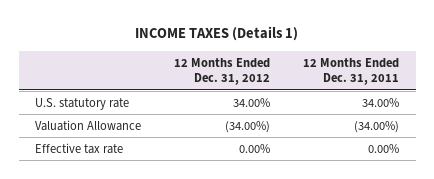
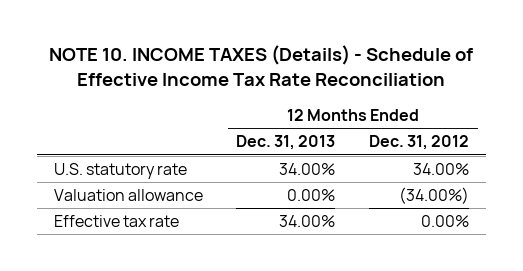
[135,26,299,42] INCOME TAXES (Details 1) -> [49,45,474,86] NOTE 10. INCOME TAXES (Details) - Schedule of Effective Income Tax Rate Reconciliation
[303,57,400,86] 12 Months Ended Dec. 31, 2011 -> none
none -> [236,135,336,151] Dec. 31, 2013
[35,119,142,131] Valuation Allowance -> [53,188,203,201] Valuation allowance

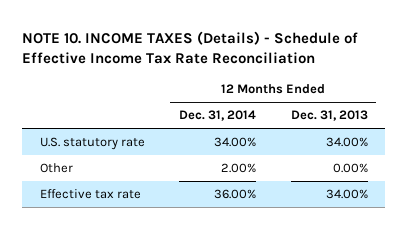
[369,135,470,151] Dec. 31, 2012 -> none
none -> [179,110,257,122] Dec. 31, 2014
[53,188,203,201] Valuation allowance -> [39,163,73,174] Other

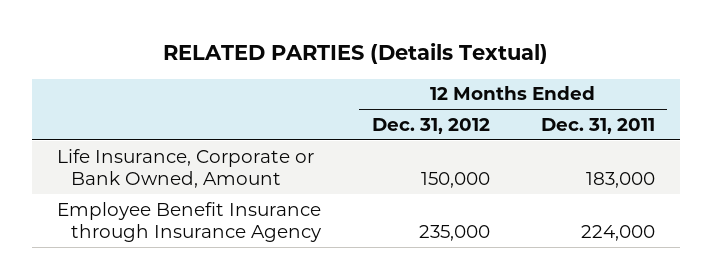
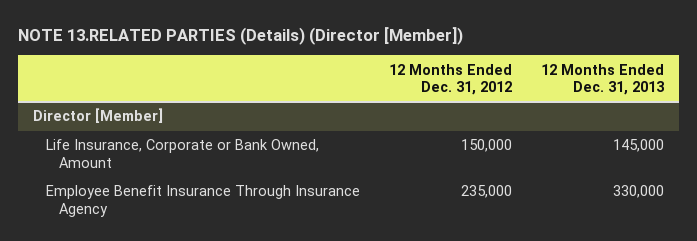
[162,43,548,65] RELATED PARTIES (Details Textual) -> [18,26,464,45] NOTE 13.RELATED PARTIES (Details) (Director [Member])
[540,118,655,135] Dec. 31, 2011 -> none
none -> [541,63,666,96] 12 Months Ended Dec. 31, 2013
none -> [32,108,163,124] Director [Member]
[56,201,322,243] Employee Benefit Insurance through Insurance Agency -> [45,185,360,217] Employee Benefit Insurance Through Insurance Agency

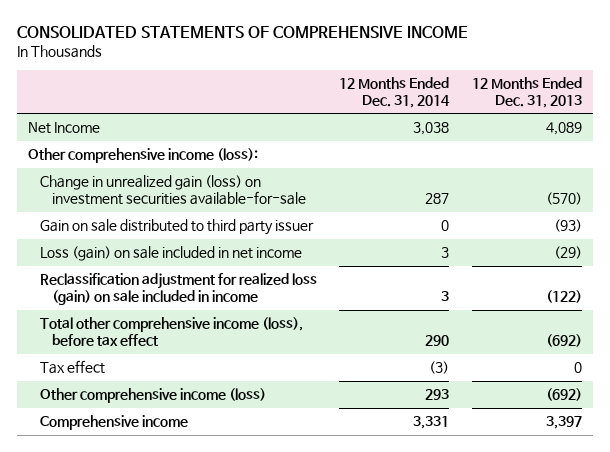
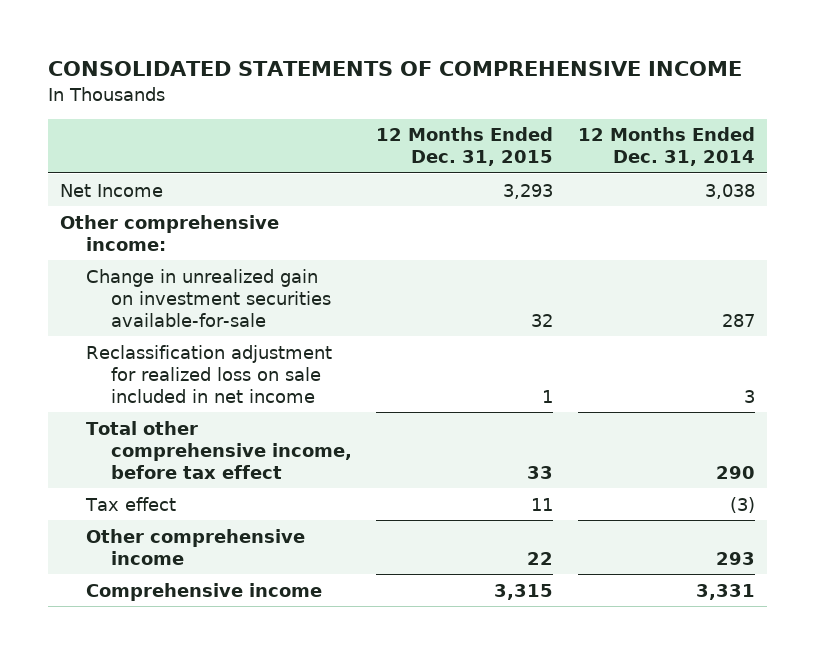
[471,76,582,108] 12 Months Ended Dec. 31, 2013 -> none
none -> [376,127,554,167] 12 Months Ended Dec. 31, 2015
[39,219,314,236] Gain on sale distributed to third party issuer -> none
[39,246,302,262] Loss (gain) on sale included in net income -> none
[28,148,259,164] Other comprehensive income (loss): -> [60,214,280,251] Other comprehensive income:
[39,175,306,206] Change in unrealized gain (loss) on investment securities available-for-sale -> [85,268,332,328] Change in unrealized gain on investment securities available-for-sale
[39,273,317,306] Reclassification adjustment for realized loss (gain) on sale included in income -> [85,344,332,404] Reclassification adjustment for realized loss on sale included in net income
[39,317,303,347] Total other comprehensive income (loss), before tax effect -> [85,420,353,480] Total other comprehensive income, before tax effect
[39,388,266,404] Other comprehensive income (loss) -> [85,528,305,565] Other comprehensive income

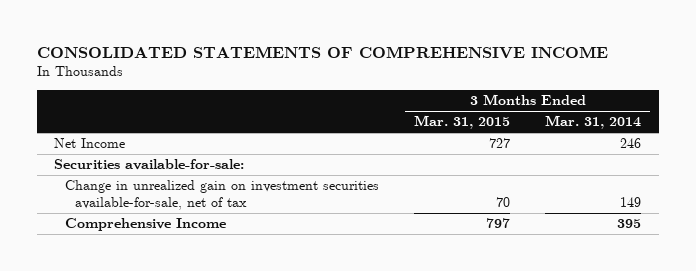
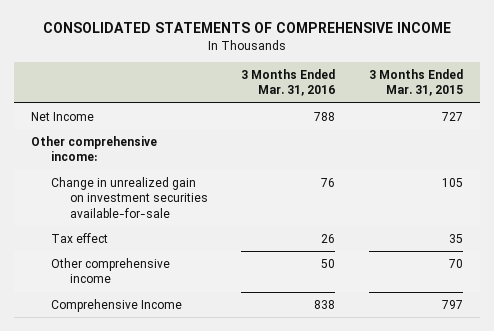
[545,115,642,130] Mar. 31, 2014 -> none
none -> [241,68,336,97] 3 Months Ended Mar. 31, 2016
[54,159,245,171] Securities available-for-sale: -> none
none -> [30,135,157,162] Other comprehensive income:
[64,180,379,211] Change in unrealized gain on investment securities available-for-sale, net of tax -> [50,176,209,218] Change in unrealized gain on investment securities available-for-sale
[495,197,510,208] 70 -> [441,177,463,187] 105
none -> [50,232,108,243] Tax effect
none -> [50,257,170,284] Other comprehensive income

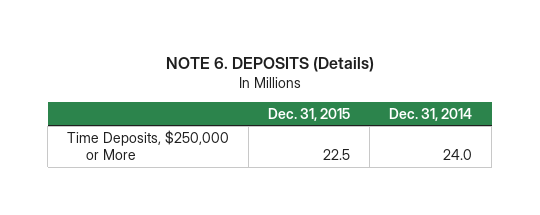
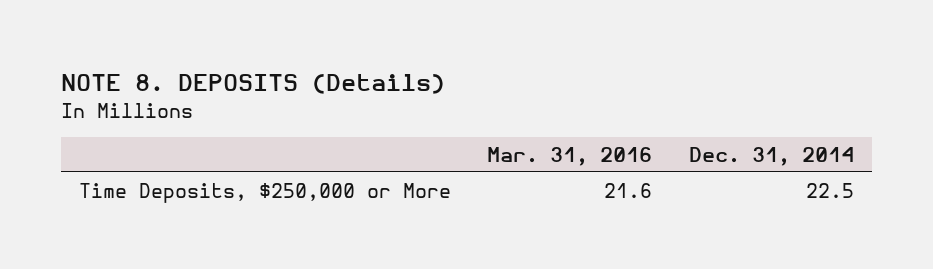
[165,57,374,73] NOTE 6. DEPOSITS (Details) -> [61,74,446,95] NOTE 8. DEPOSITS (Details)
[268,108,351,122] Dec. 31, 2015 -> none
none -> [487,146,653,166] Mar. 31, 2016
[443,149,473,161] 24.0 -> [805,182,854,198] 22.5

